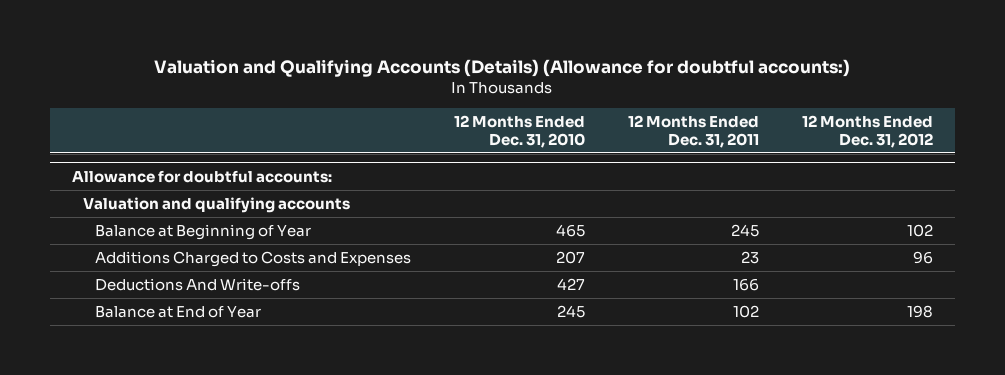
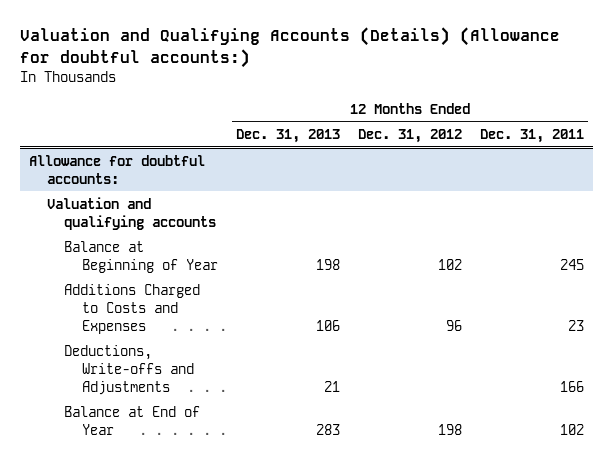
[453,114,585,148] 12 Months Ended Dec. 31, 2010 -> none
none -> [236,129,341,144] Dec. 31, 2013
[94,277,300,291] Deductions And Write-offs -> [64,344,195,395] Deductions, Write-offs and Adjustments

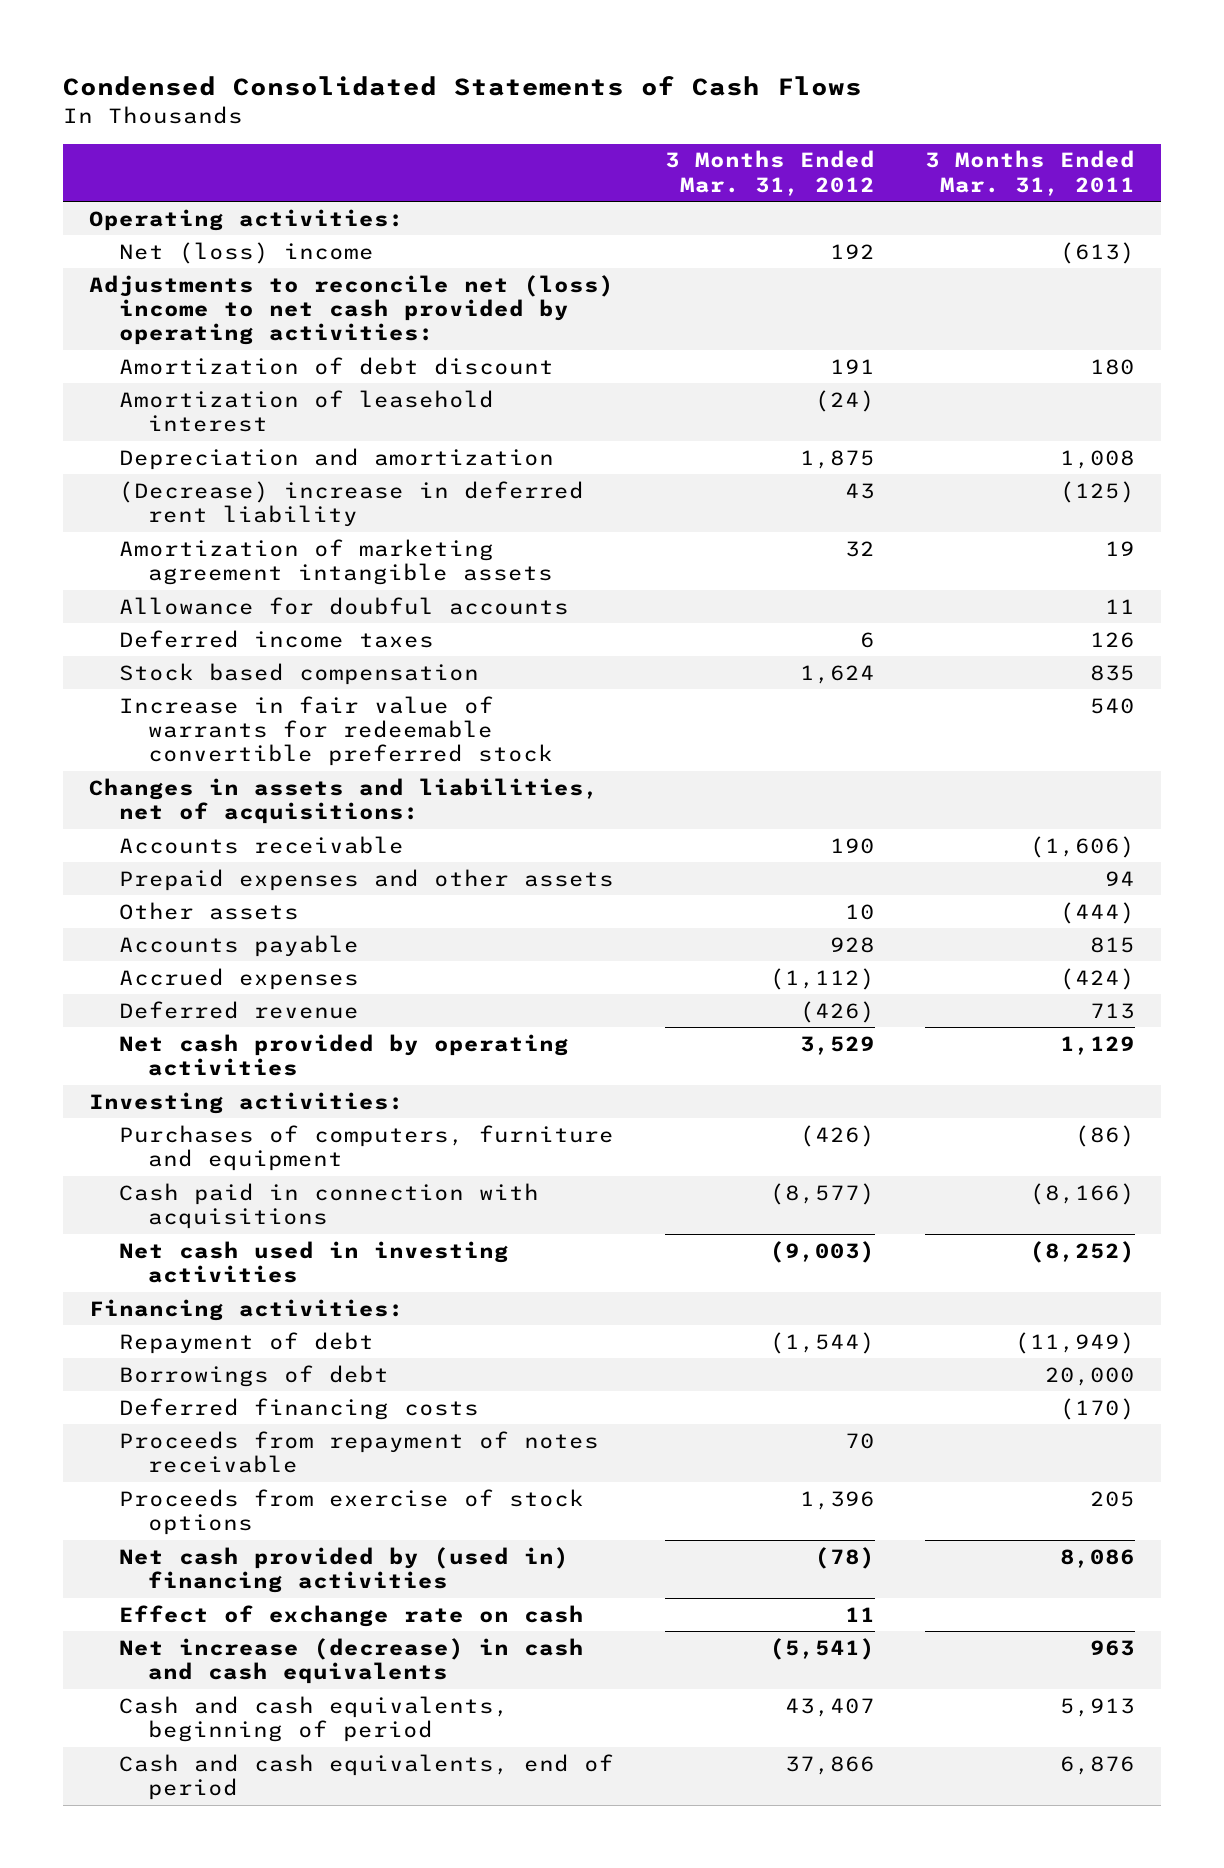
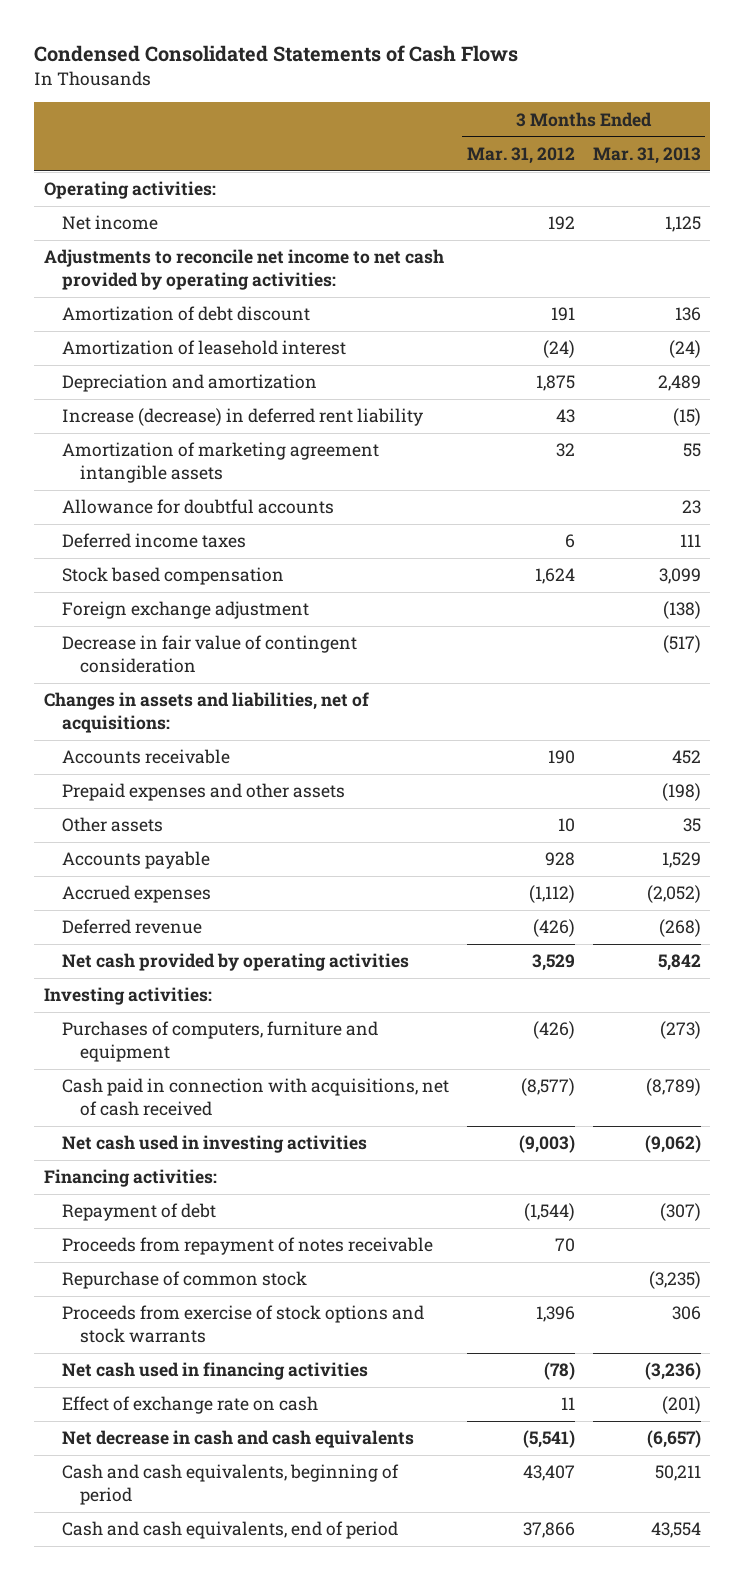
[925,150,1136,196] 3 Months Ended Mar. 31, 2011 -> none
none -> [592,147,701,165] Mar. 31, 2013
[118,241,374,264] Net (loss) income -> [61,215,158,231] Net income
[88,274,614,346] Adjustments to reconcile net (loss) income to net cash provided by operating activities: -> [43,249,444,290] Adjustments to reconcile net income to net cash provided by operating activities:
[118,480,584,528] (Decrease) increase in deferred rent liability -> [61,408,423,427] Increase (decrease) in deferred rent liability
[118,596,569,615] Allowance for doubful accounts -> [61,499,334,515] Allowance for doubtful accounts
[118,695,554,767] Increase in fair value of warrants for redeemable convertible preferred stock -> none
none -> [61,601,309,620] Foreign exchange adjustment
none -> [61,635,357,673] Decrease in fair value of contingent consideration
[118,1182,539,1230] Cash paid in connection with acquisitions -> [61,1078,449,1116] Cash paid in connection with acquisitions, net of cash received
[118,1364,389,1387] Borrowings of debt -> none
[118,1397,479,1420] Deferred financing costs -> none
none -> [61,1271,307,1290] Repurchase of common stock
[118,1488,584,1536] Proceeds from exercise of stock options -> [61,1305,424,1343] Proceeds from exercise of stock options and stock warrants
[118,1546,569,1594] Net cash provided by (used in) financing activities -> [61,1362,368,1381] Net cash used in financing activities
[118,1637,584,1685] Net increase (decrease) in cash and cash equivalents -> [61,1430,414,1449] Net decrease in cash and cash equivalents

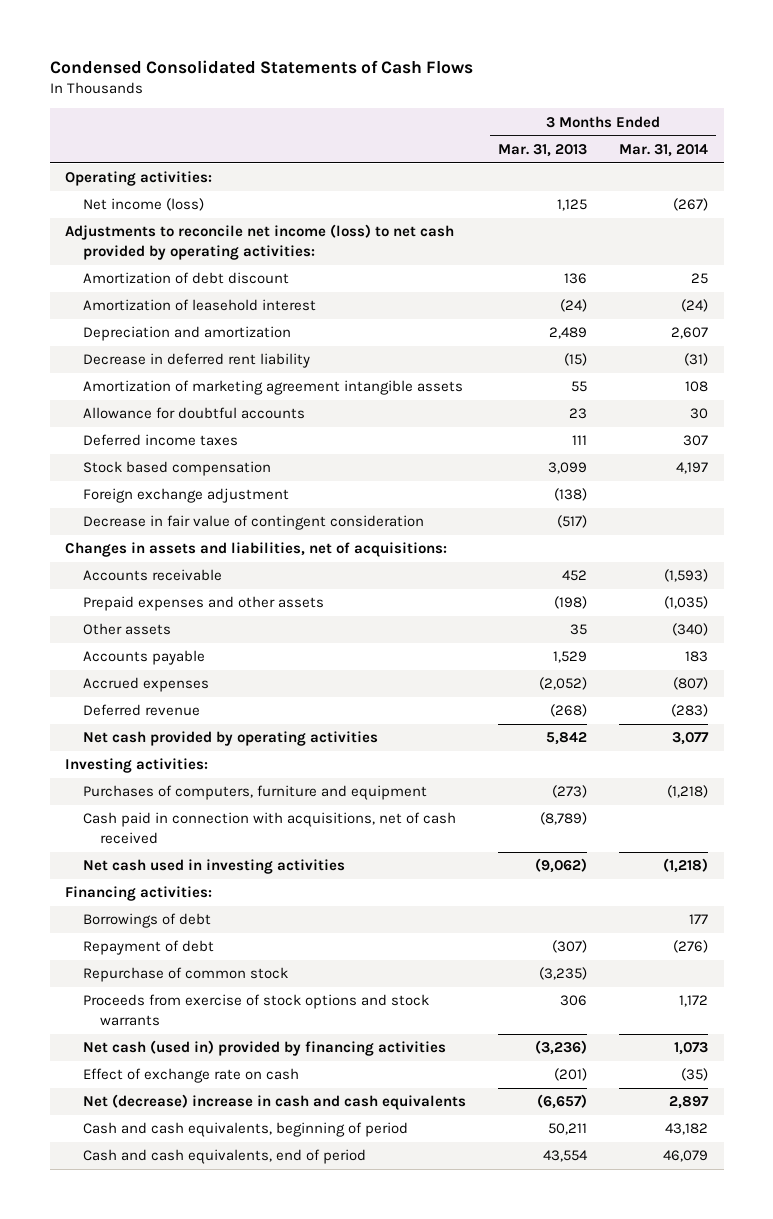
[466,147,575,165] Mar. 31, 2012 -> none
none -> [618,143,708,157] Mar. 31, 2014
[61,215,158,231] Net income -> [82,198,204,212] Net income (loss)
[43,249,444,290] Adjustments to reconcile net income to net cash provided by operating activities: -> [65,224,455,260] Adjustments to reconcile net income (loss) to net cash provided by operating activities:
[61,408,423,427] Increase (decrease) in deferred rent liability -> [82,353,310,369] Decrease in deferred rent liability
none -> [82,913,211,929] Borrowings of debt
[61,1237,433,1256] Proceeds from repayment of notes receivable -> none
[61,1362,368,1381] Net cash used in financing activities -> [82,1040,446,1057] Net cash (used in) provided by financing activities
[61,1430,414,1449] Net decrease in cash and cash equivalents -> [82,1094,466,1111] Net (decrease) increase in cash and cash equivalents

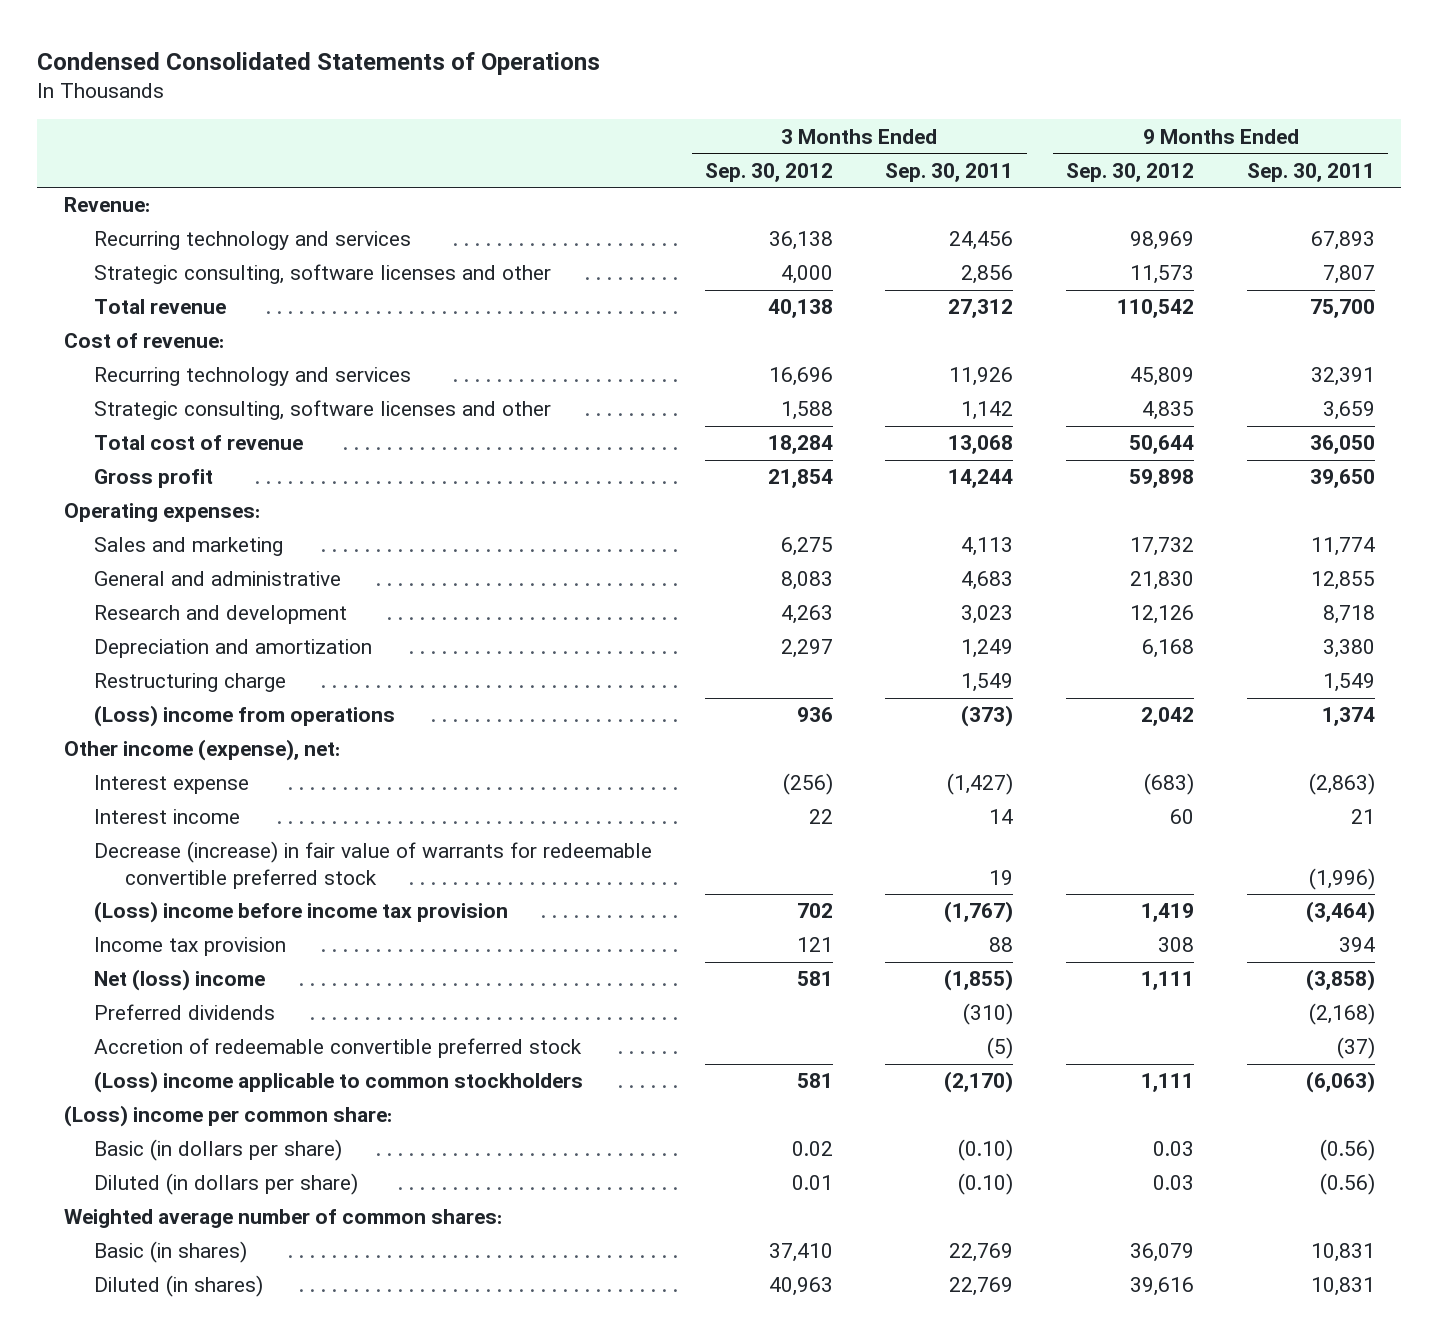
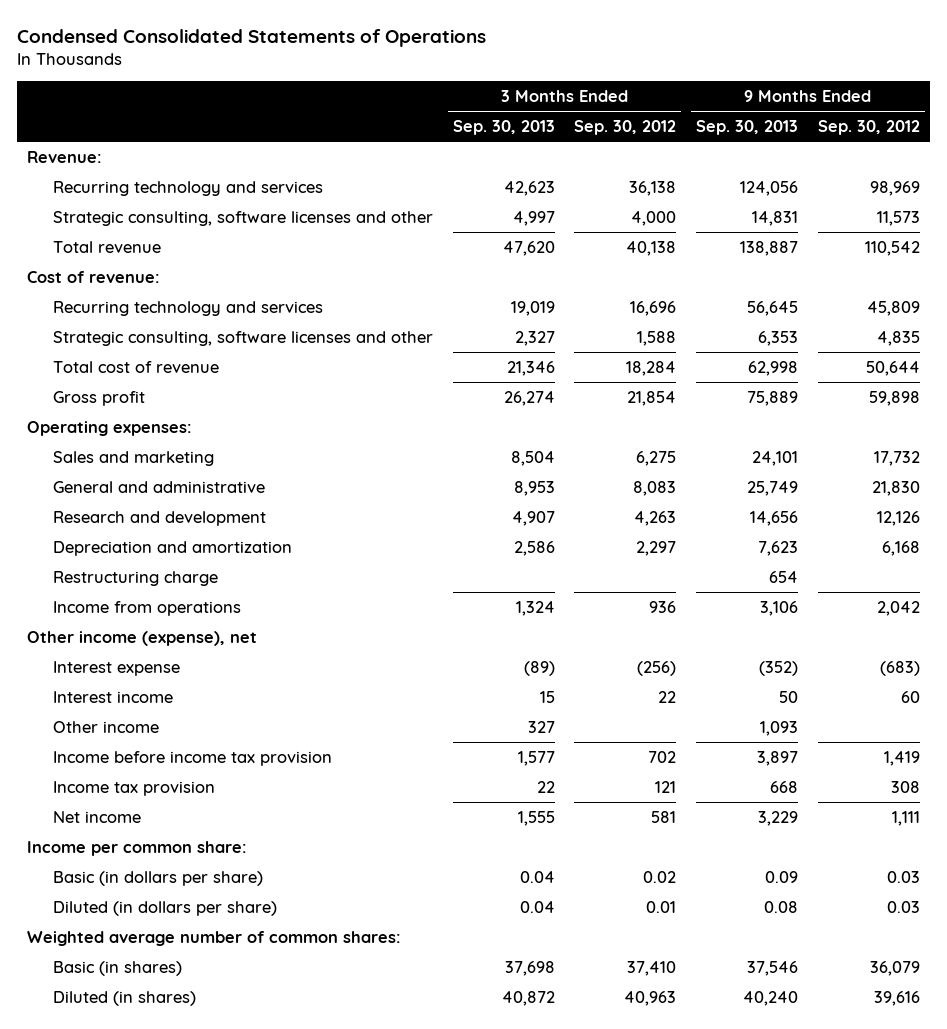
[885,162,1014,182] Sep. 30, 2011 -> none
[1246,162,1375,182] Sep. 30, 2011 -> none
none -> [452,119,555,135] Sep. 30, 2013
none -> [696,119,799,135] Sep. 30, 2013
[94,705,396,728] (Loss) income from operations -> [52,600,241,616] Income from operations
[63,739,340,762] Other income (expense), net: -> [26,630,257,646] Other income (expense), net
[94,841,653,889] Decrease (increase) in fair value of warrants for redeemable convertible preferred stock -> none
none -> [52,720,159,733] Other income
[94,901,509,924] (Loss) income before income tax provision -> [52,750,332,766] Income before income tax provision
[94,1004,276,1021] Preferred dividends -> none
[94,1038,583,1059] Accretion of redeemable convertible preferred stock -> none
[94,1071,584,1094] (Loss) income applicable to common stockholders -> none
[94,969,266,992] Net (loss) income -> [52,810,141,823] Net income
[63,1105,392,1128] (Loss) income per common share: -> [26,840,247,856] Income per common share:

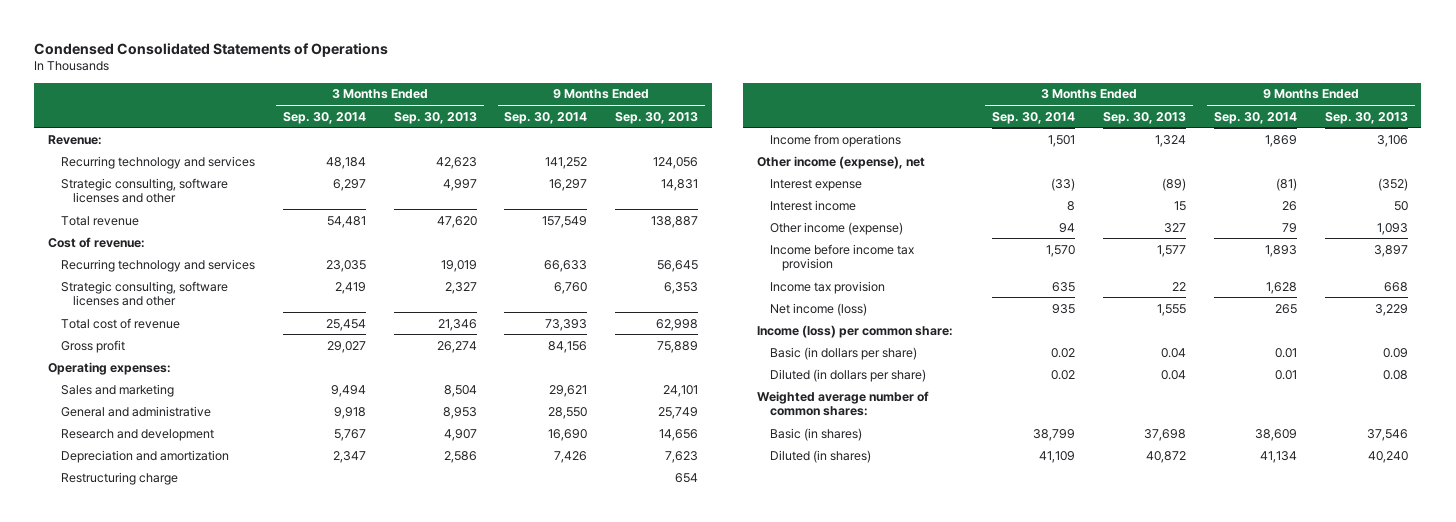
[574,119,677,135] Sep. 30, 2012 -> none
[818,119,921,135] Sep. 30, 2012 -> none
none -> [282,111,366,124] Sep. 30, 2014
none -> [504,111,588,124] Sep. 30, 2014
[52,720,159,733] Other income -> [769,221,903,235] Other income (expense)
[52,810,141,823] Net income -> [769,302,867,316] Net income (loss)
[26,840,247,856] Income per common share: -> [757,324,954,338] Income (loss) per common share:

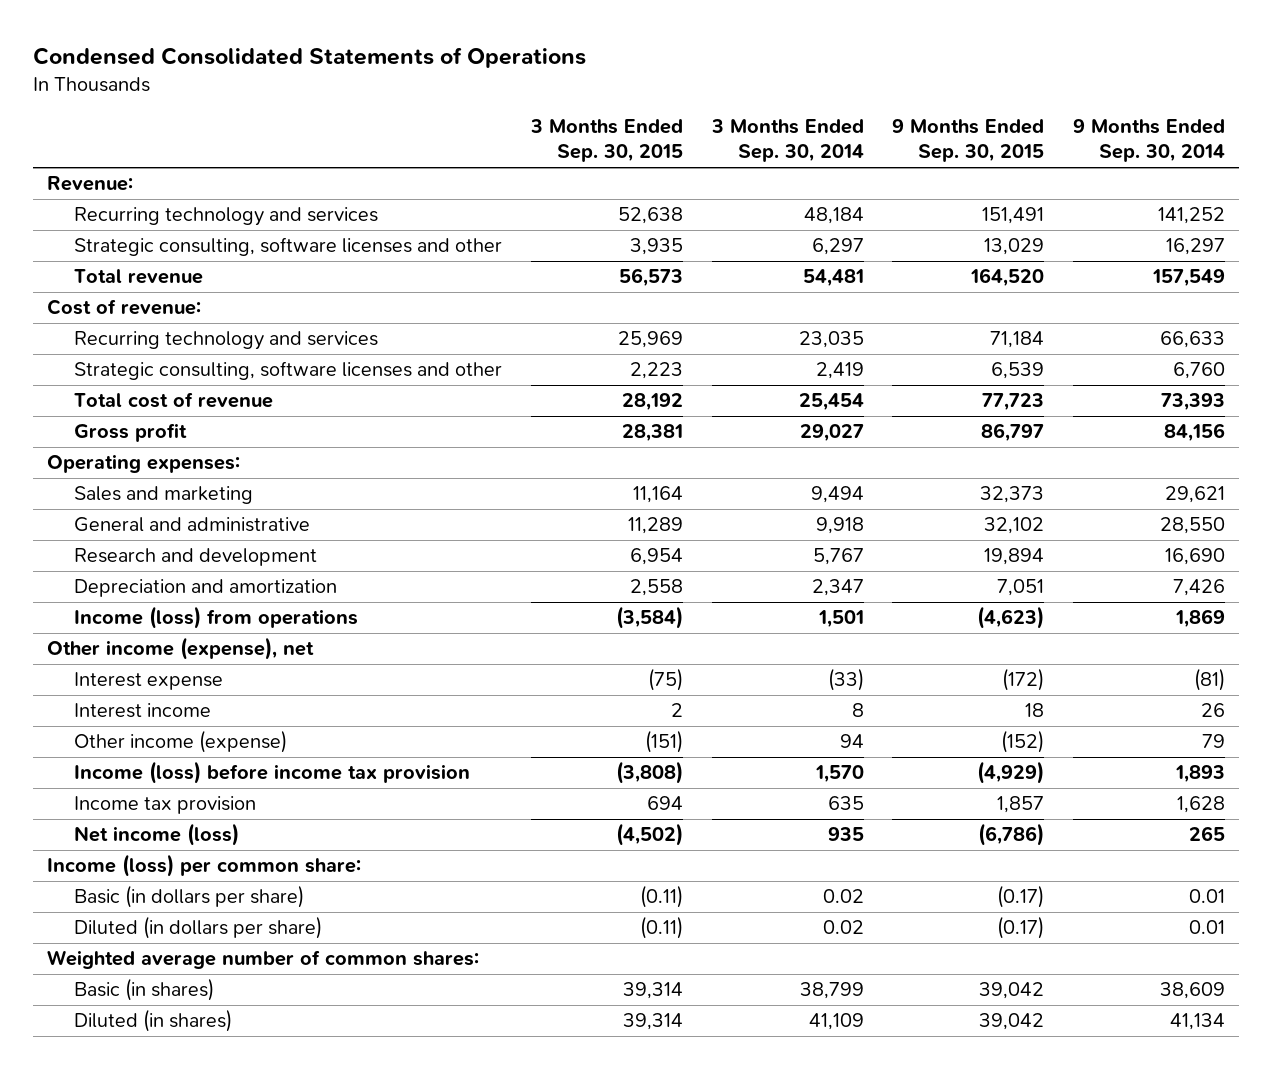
[393,111,477,124] Sep. 30, 2013 -> none
[615,111,699,124] Sep. 30, 2013 -> none
none -> [529,118,683,163] 3 Months Ended Sep. 30, 2015
none -> [892,118,1045,163] 9 Months Ended Sep. 30, 2015
[60,471,178,485] Restructuring charge -> none
[769,133,901,147] Income from operations -> [74,606,359,630] Income (loss) from operations
[769,243,914,272] Income before income tax provision -> [74,761,471,785] Income (loss) before income tax provision

